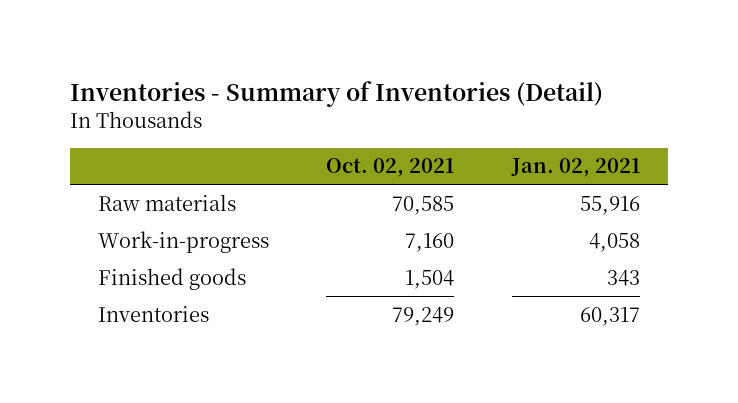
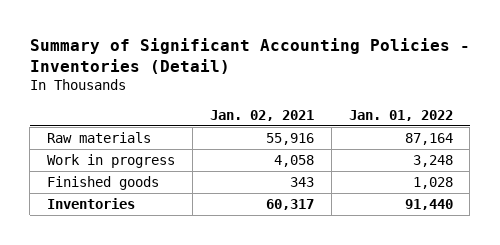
[69,80,603,107] Inventories - Summary of Inventories (Detail) -> [29,37,470,74] Summary of Significant Accounting Policies - Inventories (Detail)
[326,158,455,178] Oct. 02, 2021 -> none
none -> [348,109,453,121] Jan. 01, 2022
[98,230,270,253] Work-in-progress -> [47,153,176,168] Work in progress

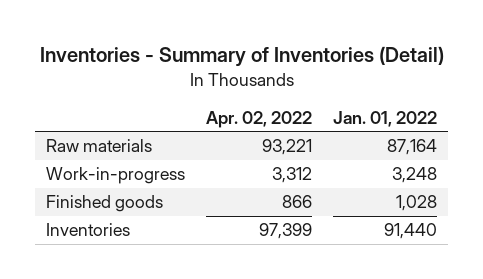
[29,37,470,74] Summary of Significant Accounting Policies - Inventories (Detail) -> [39,46,444,68] Inventories - Summary of Inventories (Detail)
[209,109,314,121] Jan. 02, 2021 -> none
none -> [206,110,313,128] Apr. 02, 2022
[47,153,176,168] Work in progress -> [45,167,185,185] Work-in-progress

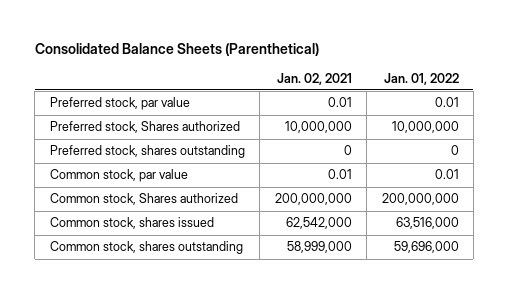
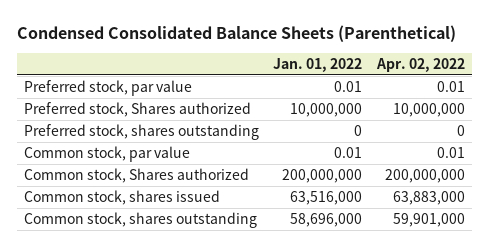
[34,42,319,56] Consolidated Balance Sheets (Parenthetical) -> [17,24,457,42] Condensed Consolidated Balance Sheets (Parenthetical)
[276,72,352,85] Jan. 02, 2021 -> none
none -> [375,57,465,72] Apr. 02, 2022
[393,241,459,254] 59,696,000 -> [290,213,363,228] 58,696,000

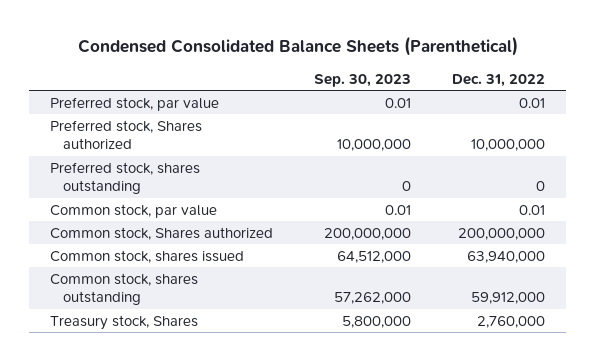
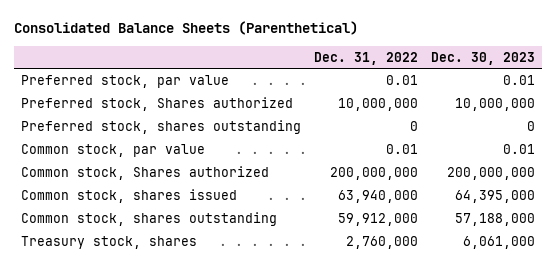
[77,36,518,57] Condensed Consolidated Balance Sheets (Parenthetical) -> [14,21,359,36] Consolidated Balance Sheets (Parenthetical)
[314,73,412,87] Sep. 30, 2023 -> none
none -> [431,51,536,65] Dec. 30, 2023
[49,314,198,330] Treasury stock, Shares -> [20,235,197,249] Treasury stock, shares

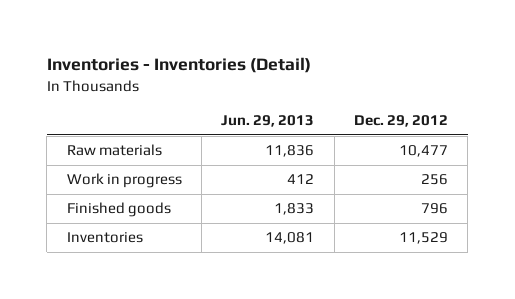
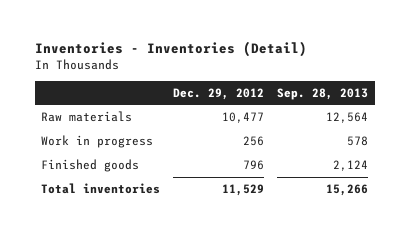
[221,115,315,128] Jun. 29, 2013 -> none
none -> [277,87,369,100] Sep. 28, 2013
[66,232,143,244] Inventories -> [41,182,161,194] Total inventories

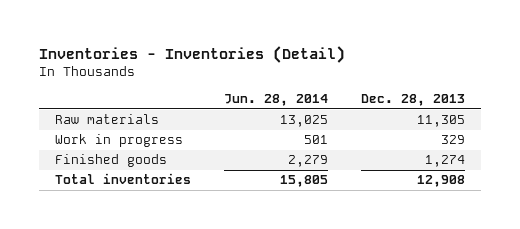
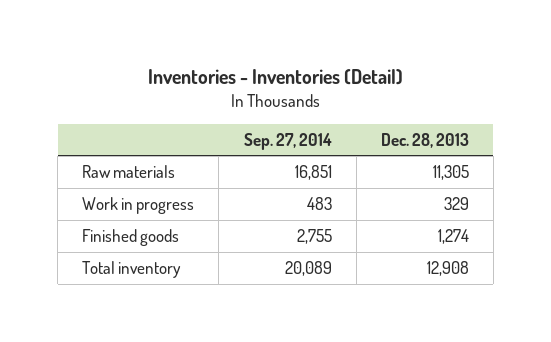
[224,93,329,106] Jun. 28, 2014 -> none
none -> [243,132,332,150] Sep. 27, 2014
[55,173,192,185] Total inventories -> [82,260,182,278] Total inventory

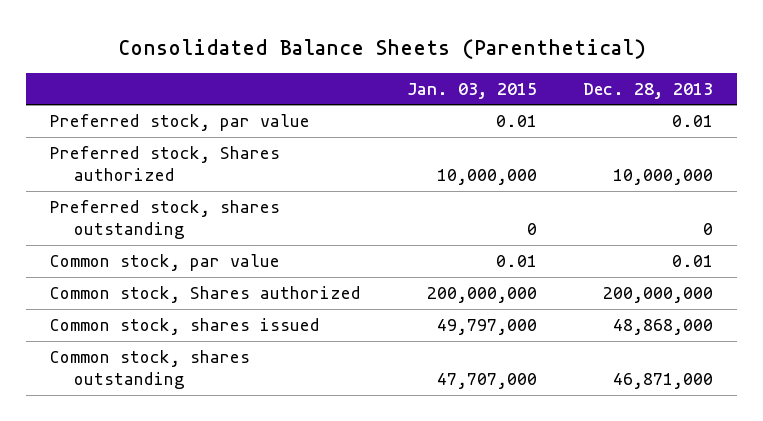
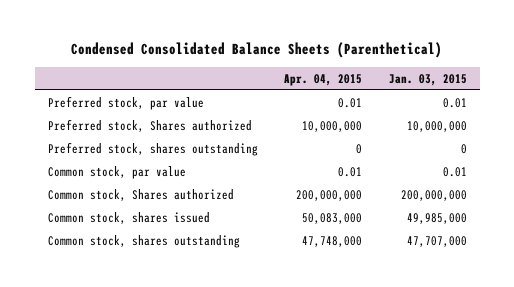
[117,38,646,59] Consolidated Balance Sheets (Parenthetical) -> [71,42,443,59] Condensed Consolidated Balance Sheets (Parenthetical)
[583,82,714,99] Dec. 28, 2013 -> none
none -> [284,73,363,86] Apr. 04, 2015
[437,319,538,336] 49,797,000 -> [406,212,467,224] 49,985,000

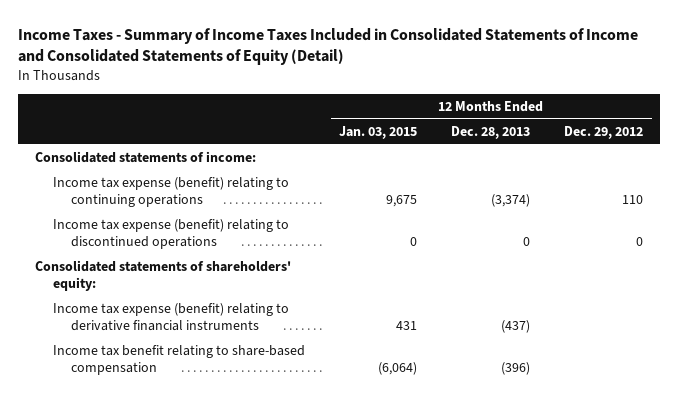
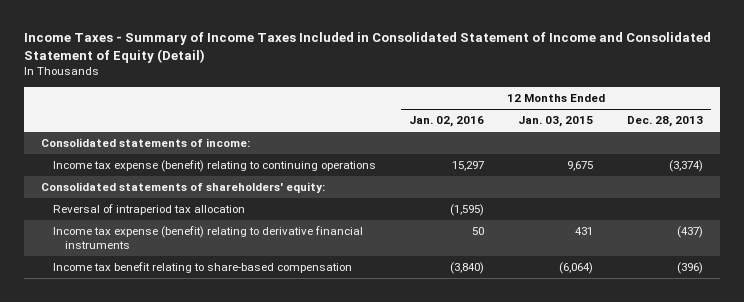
[18,27,639,66] Income Taxes - Summary of Income Taxes Included in Consolidated Statements of Income and Consolidated Statements of Equity (Detail) -> [23,31,711,63] Income Taxes - Summary of Income Taxes Included in Consolidated Statement of Income and Consolidated Statement of Equity (Detail)
[564,125,644,139] Dec. 29, 2012 -> none
none -> [409,116,485,128] Jan. 02, 2016
[53,219,290,249] Income tax expense (benefit) relating to discontinued operations -> none
none -> [52,204,245,216] Reversal of intraperiod tax allocation

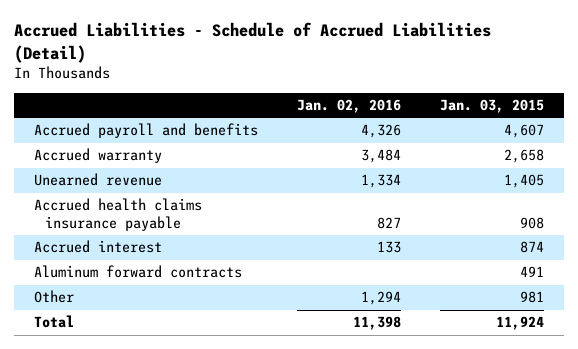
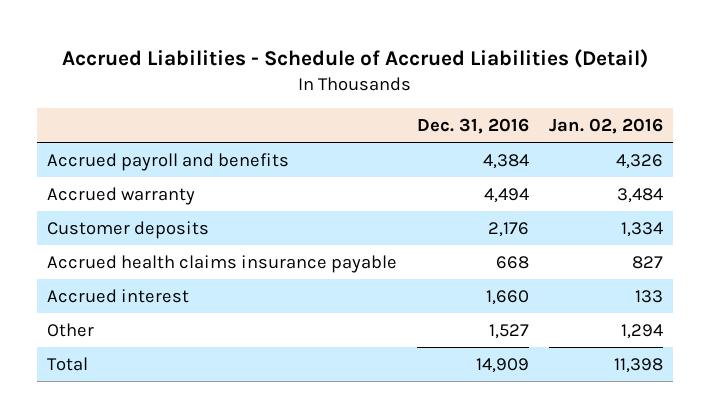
[440,99,545,114] Jan. 03, 2015 -> none
none -> [417,118,530,135] Dec. 31, 2016
[33,173,162,187] Unearned revenue -> [46,220,209,239] Customer deposits
[33,265,242,279] Aluminum forward contracts -> none

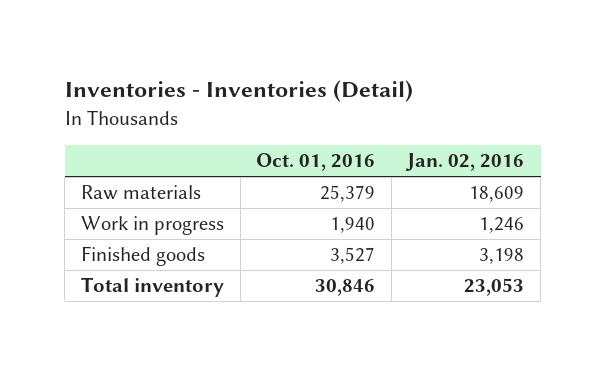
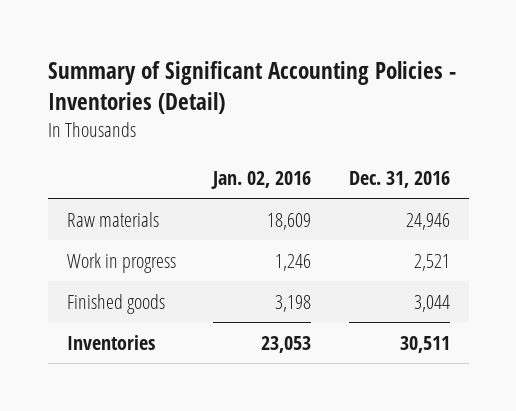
[64,79,413,102] Inventories - Inventories (Detail) -> [47,60,456,115] Summary of Significant Accounting Policies - Inventories (Detail)
[256,153,376,172] Oct. 01, 2016 -> none
none -> [348,170,450,188] Dec. 31, 2016
[81,277,225,298] Total inventory -> [66,334,155,350] Inventories

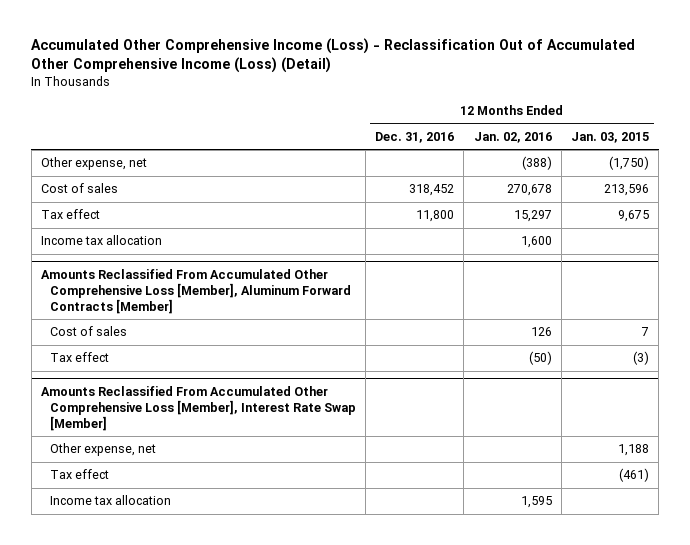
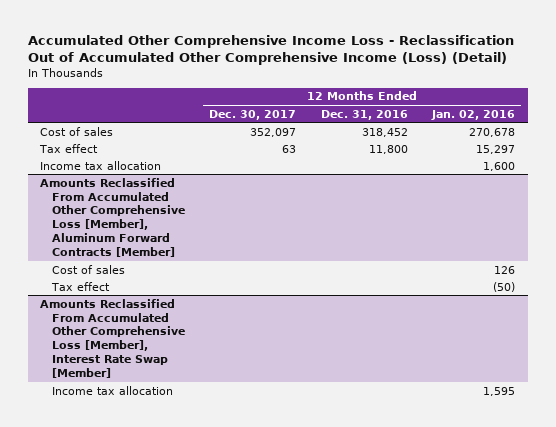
[31,38,636,74] Accumulated Other Comprehensive Income (Loss) - Reclassification Out of Accumulated Other Comprehensive Income (Loss) (Detail) -> [27,34,514,66] Accumulated Other Comprehensive Income Loss - Reclassification Out of Accumulated Other Comprehensive Income (Loss) (Detail)
[570,131,649,143] Jan. 03, 2015 -> none
none -> [209,109,297,120] Dec. 30, 2017
[40,157,147,171] Other expense, net -> none
[49,443,156,457] Other expense, net -> none
[49,469,109,480] Tax effect -> none

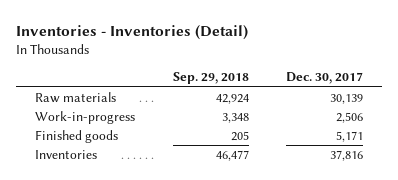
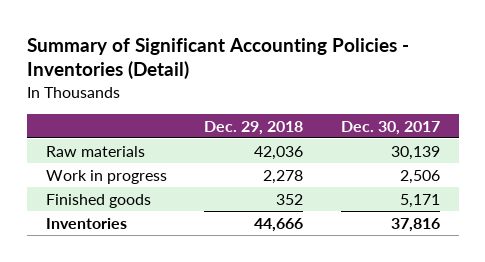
[15,25,248,41] Inventories - Inventories (Detail) -> [26,37,409,80] Summary of Significant Accounting Policies - Inventories (Detail)
[172,72,249,85] Sep. 29, 2018 -> none
none -> [204,120,304,135] Dec. 29, 2018
[34,110,135,124] Work-in-progress -> [45,169,167,184] Work in progress

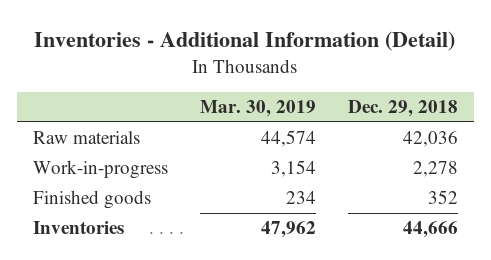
[26,37,409,80] Summary of Significant Accounting Policies - Inventories (Detail) -> [34,30,456,51] Inventories - Additional Information (Detail)
[340,120,440,135] Dec. 30, 2017 -> none
none -> [199,100,316,118] Mar. 30, 2019
[45,169,167,184] Work in progress -> [32,160,168,180] Work-in-progress

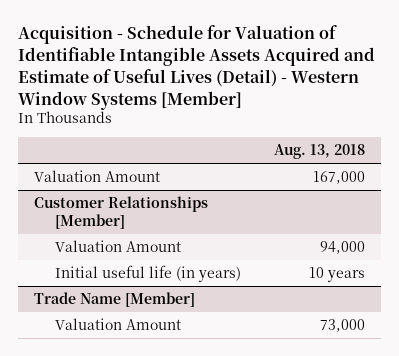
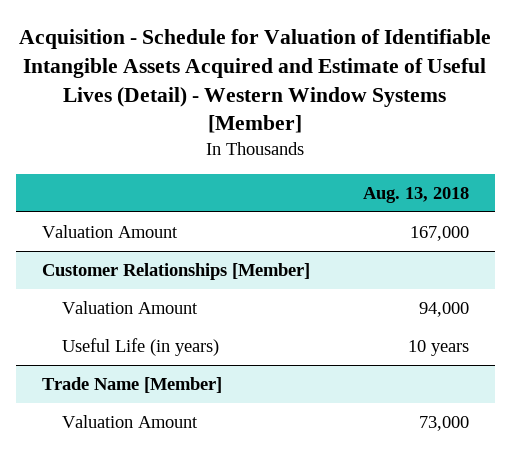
[54,264,241,282] Initial useful life (in years) -> [62,337,220,356] Useful Life (in years)

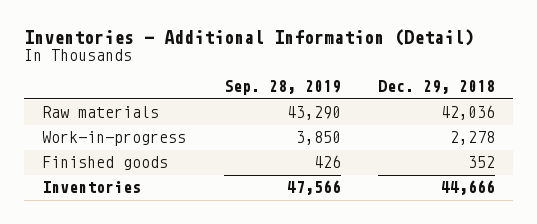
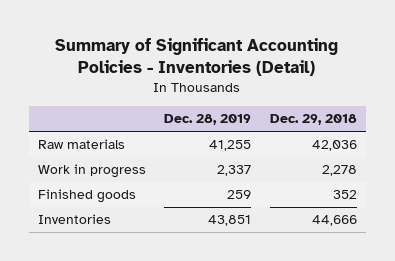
[23,28,474,46] Inventories - Additional Information (Detail) -> [55,37,339,76] Summary of Significant Accounting Policies - Inventories (Detail)
[223,80,341,96] Sep. 28, 2019 -> none
none -> [164,114,252,126] Dec. 28, 2019
[42,131,187,147] Work-in-progress -> [38,164,147,179] Work in progress

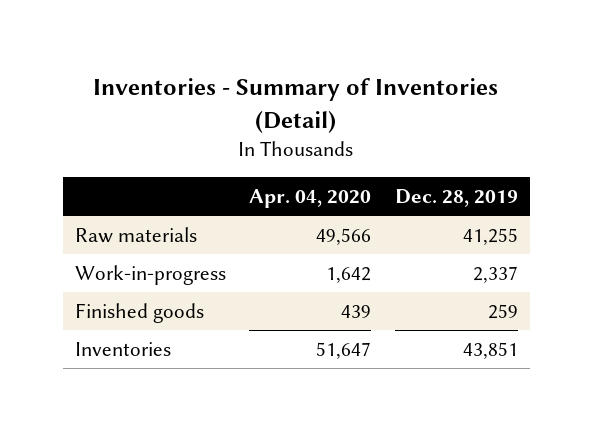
[55,37,339,76] Summary of Significant Accounting Policies - Inventories (Detail) -> [93,78,499,133] Inventories - Summary of Inventories (Detail)
[269,114,357,126] Dec. 29, 2018 -> none
none -> [249,188,372,208] Apr. 04, 2020
[38,164,147,179] Work in progress -> [74,264,226,285] Work-in-progress

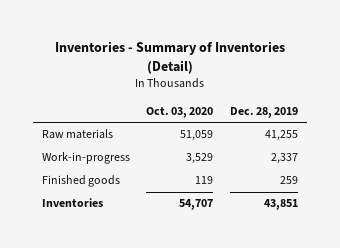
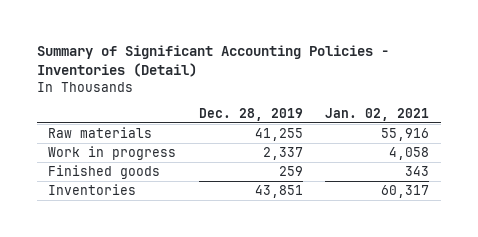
[54,41,285,74] Inventories - Summary of Inventories (Detail) -> [36,44,389,77] Summary of Significant Accounting Policies - Inventories (Detail)
[146,106,214,118] Oct. 03, 2020 -> none
none -> [325,107,430,121] Jan. 02, 2021
[41,152,130,165] Work-in-progress -> [48,146,177,161] Work in progress

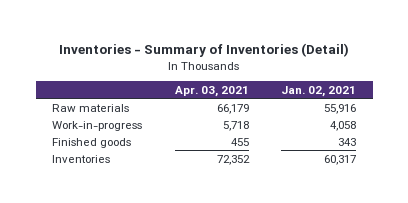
[36,44,389,77] Summary of Significant Accounting Policies - Inventories (Detail) -> [59,42,350,57] Inventories - Summary of Inventories (Detail)
[198,107,303,121] Dec. 28, 2019 -> none
none -> [174,85,249,97] Apr. 03, 2021
[48,146,177,161] Work in progress -> [52,120,143,131] Work-in-progress

